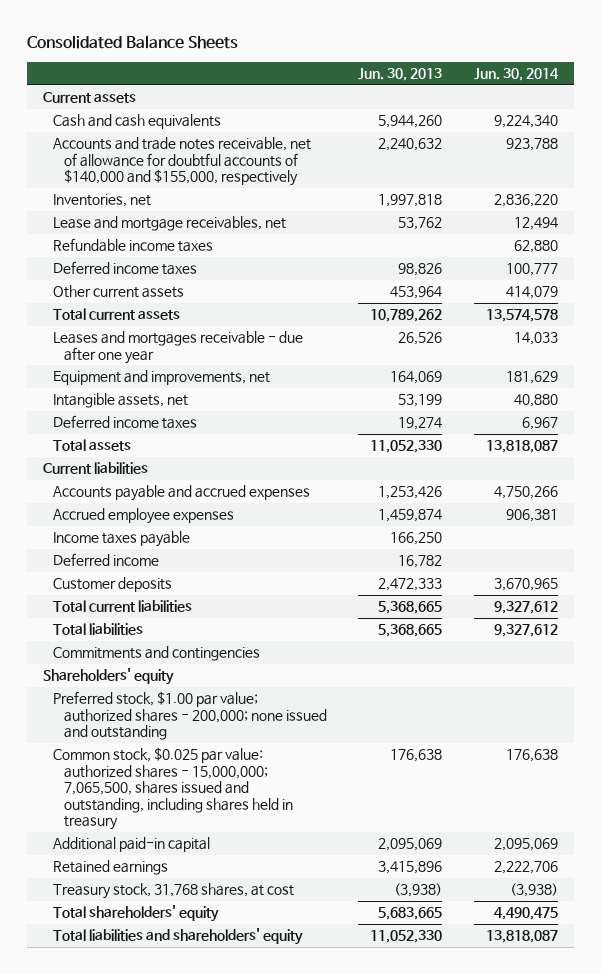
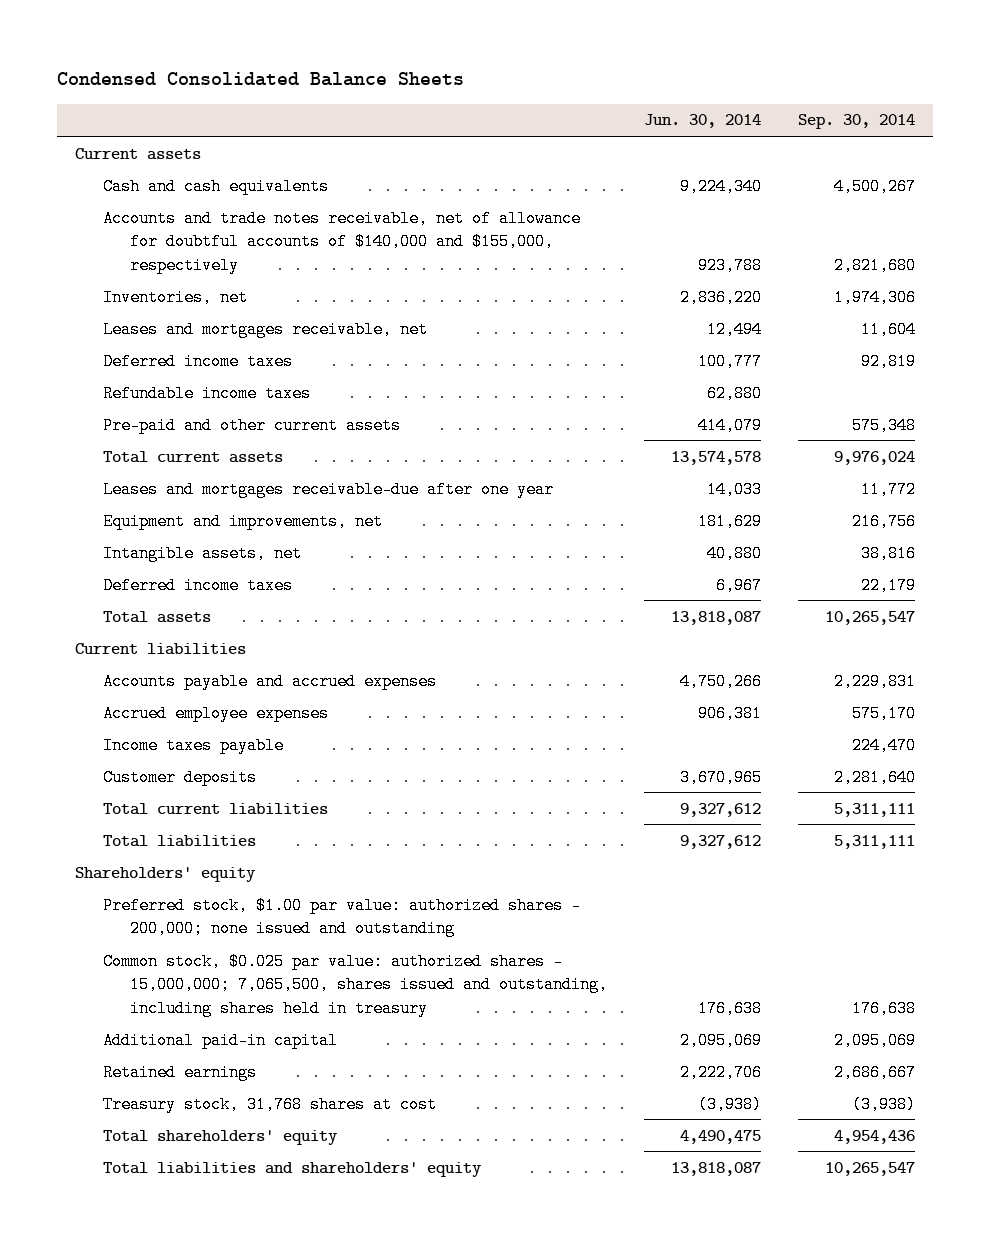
[26,35,238,50] Consolidated Balance Sheets -> [57,72,465,87] Condensed Consolidated Balance Sheets
[358,68,443,82] Jun. 30, 2013 -> none
none -> [797,114,915,130] Sep. 30, 2014
[53,216,287,232] Lease and mortgage receivables, net -> [102,320,428,338] Leases and mortgages receivable, net
[53,238,214,253] Refundable income taxes -> [102,384,311,402] Refundable income taxes
[53,285,185,299] Other current assets -> [102,416,401,434] Pre-paid and other current assets
[53,331,304,364] Leases and mortgages receivable - due after one year -> [102,480,554,498] Leases and mortgages receivable-due after one year
[53,553,160,567] Deferred income -> none
[53,646,261,662] Commitments and contingencies -> none
[53,691,327,741] Preferred stock, $1.00 par value; authorized shares - 200,000; none issued and outstanding -> [102,896,581,938] Preferred stock, $1.00 par value: authorized shares - 200,000; none issued and outstanding
[53,883,295,900] Treasury stock, 31,768 shares, at cost -> [102,1095,437,1113] Treasury stock, 31,768 shares at cost

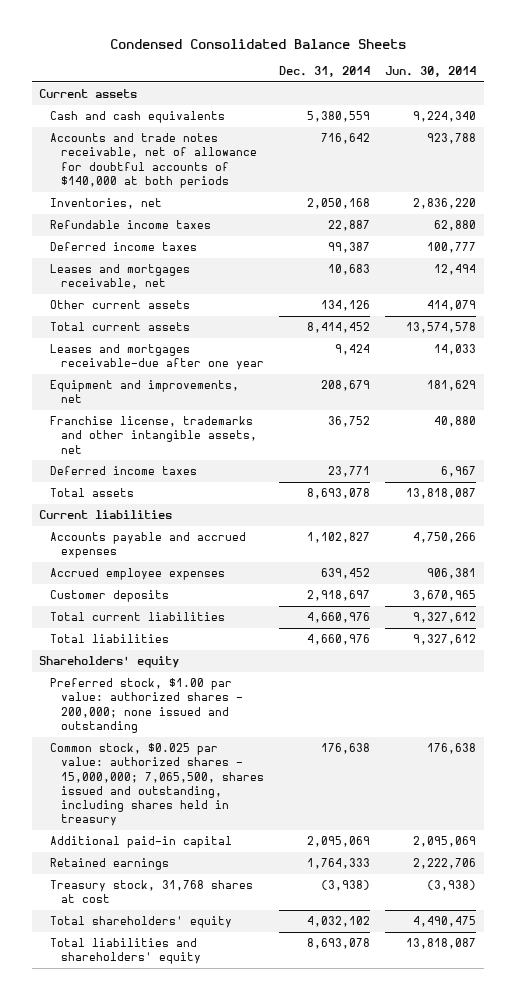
[797,114,915,130] Sep. 30, 2014 -> none
none -> [279,66,371,78] Dec. 31, 2014
[102,209,581,274] Accounts and trade notes receivable, net of allowance for doubtful accounts of $140,000 and $155,000, respectively -> [50,133,257,188] Accounts and trade notes receivable, net of allowance for doubtful accounts of $140,000 at both periods
[102,352,293,370] Deferred income taxes -> [50,242,198,252] Deferred income taxes
[102,320,428,338] Leases and mortgages receivable, net -> [50,264,191,290] Leases and mortgages receivable, net
[102,416,401,434] Pre-paid and other current assets -> [50,300,191,310] Other current assets
[102,544,302,562] Intangible assets, net -> [50,416,257,454] Franchise license, trademarks and other intangible assets, net
[102,736,284,754] Income taxes payable -> none

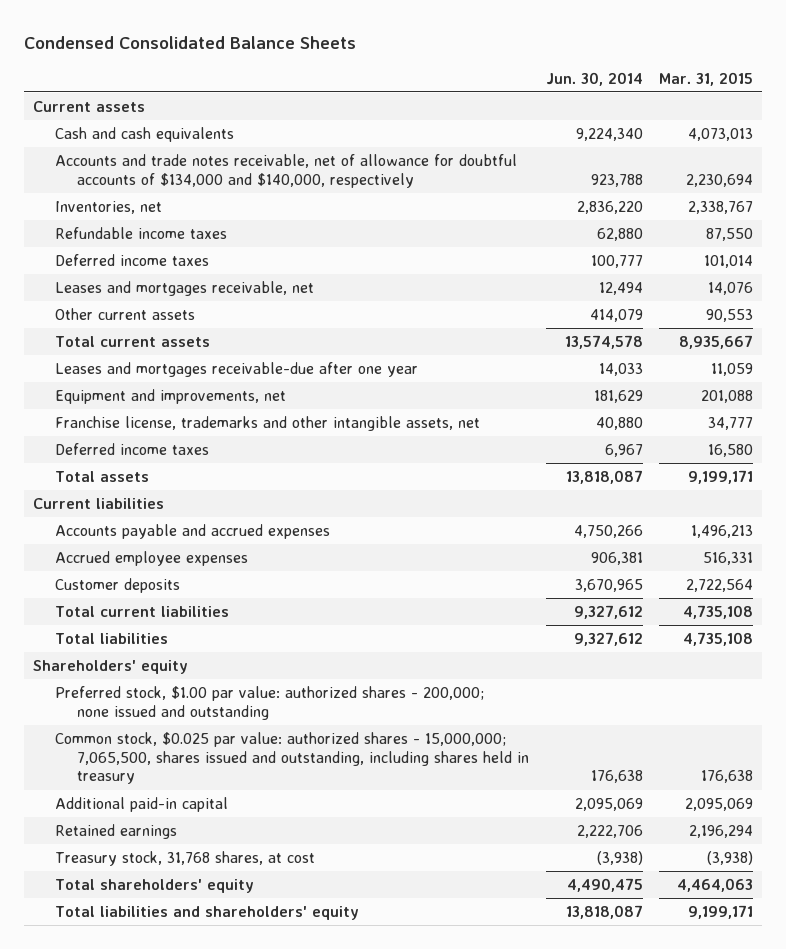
[279,66,371,78] Dec. 31, 2014 -> none
none -> [659,71,754,86] Mar. 31, 2015
[50,133,257,188] Accounts and trade notes receivable, net of allowance for doubtful accounts of $140,000 at both periods -> [54,153,517,188] Accounts and trade notes receivable, net of allowance for doubtful accounts of $134,000 and $140,000, respectively
[50,880,254,904] Treasury stock, 31,768 shares at cost -> [54,850,315,866] Treasury stock, 31,768 shares, at cost

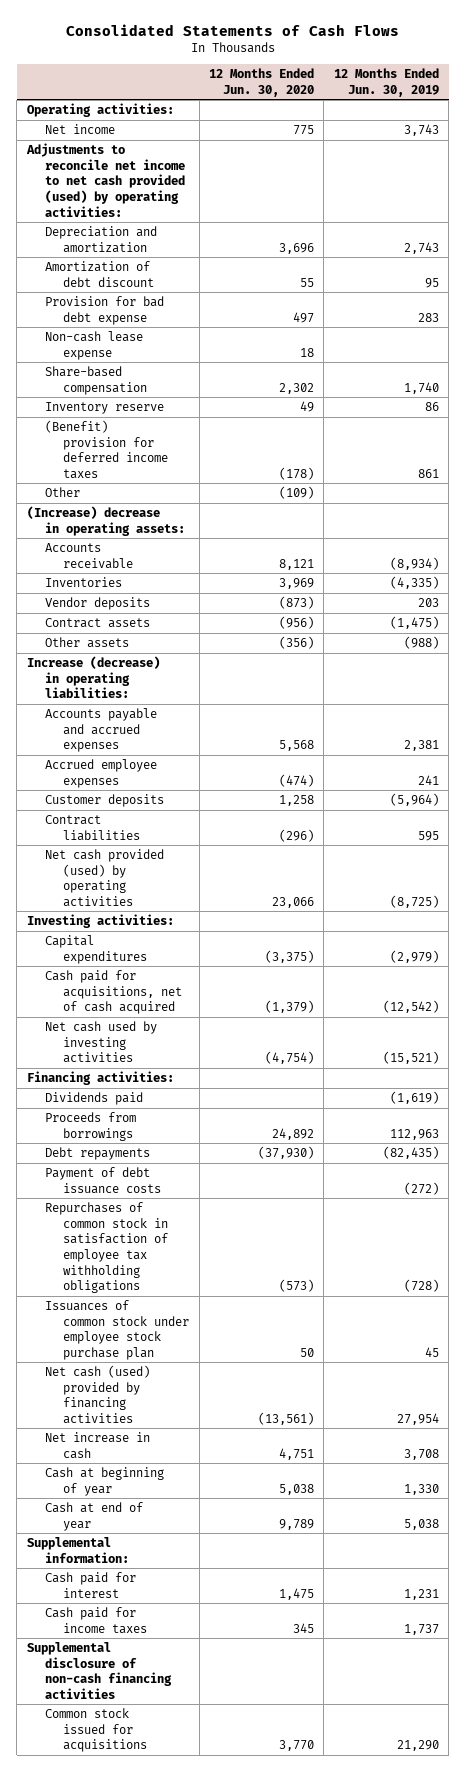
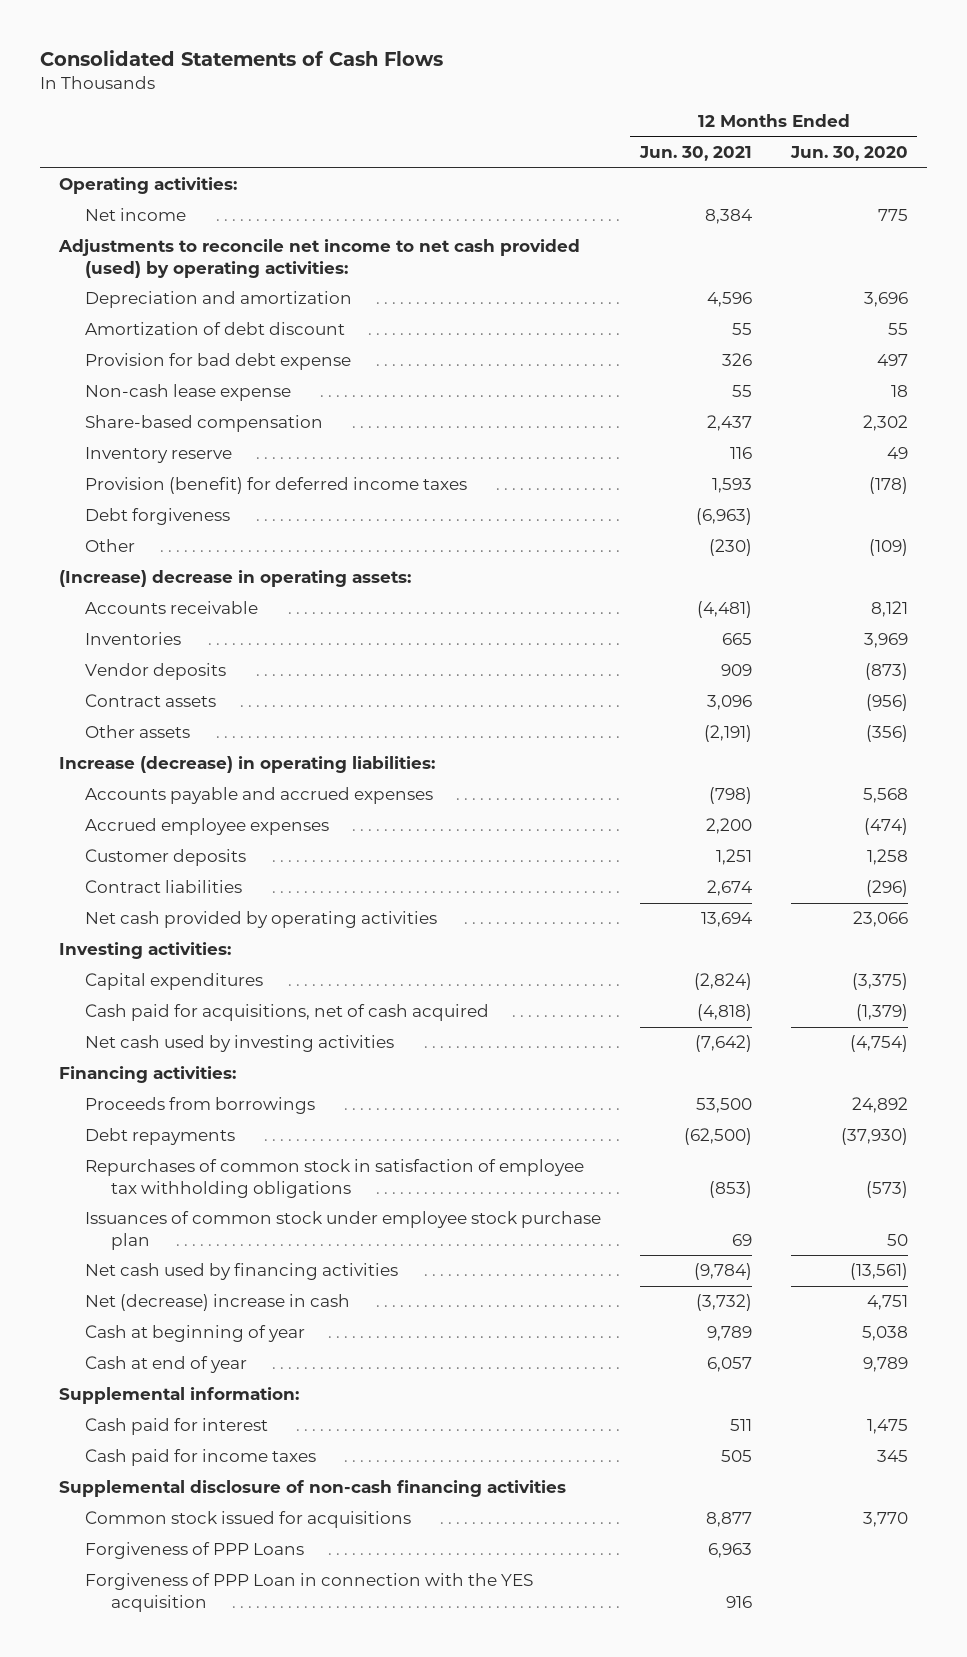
[333,68,439,97] 12 Months Ended Jun. 30, 2019 -> none
none -> [638,146,752,162] Jun. 30, 2021
[45,420,169,479] (Benefit) provision for deferred income taxes -> [85,477,468,495] Provision (benefit) for deferred income taxes
none -> [85,508,231,526] Debt forgiveness
[45,849,165,907] Net cash provided (used) by operating activities -> [85,911,438,929] Net cash provided by operating activities
[45,1092,144,1106] Dividends paid -> none
[45,1167,162,1194] Payment of debt issuance costs -> none
[45,1365,151,1424] Net cash (used) provided by financing activities -> [85,1263,399,1281] Net cash used by financing activities
[45,1432,151,1459] Net increase in cash -> [85,1294,351,1312] Net (decrease) increase in cash
none -> [85,1542,305,1560] Forgiveness of PPP Loans
none -> [85,1573,534,1612] Forgiveness of PPP Loan in connection with the YES acquisition

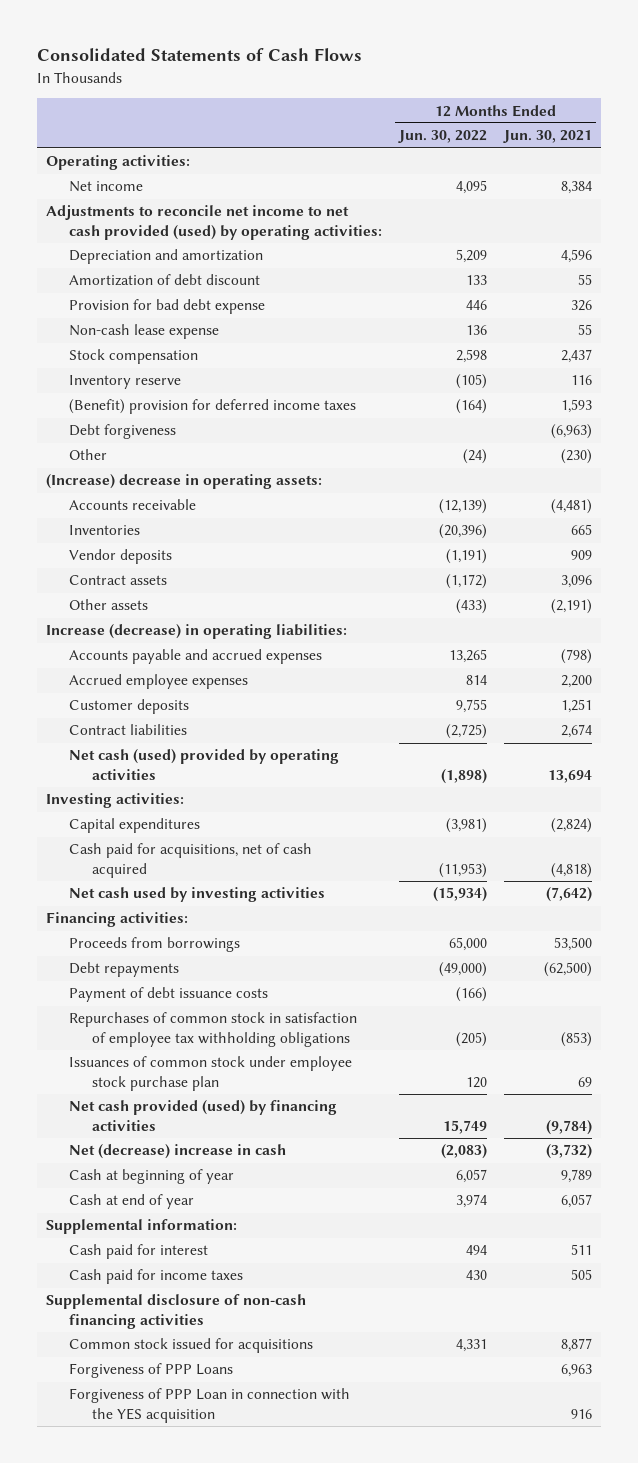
[789,146,908,162] Jun. 30, 2020 -> none
none -> [397,130,487,144] Jun. 30, 2022
[85,415,324,433] Share-based compensation -> [68,349,198,365] Stock compensation
[85,477,468,495] Provision (benefit) for deferred income taxes -> [68,399,356,415] (Benefit) provision for deferred income taxes
[85,911,438,929] Net cash provided by operating activities -> [68,749,339,780] Net cash (used) provided by operating activities
none -> [68,987,268,1003] Payment of debt issuance costs
[85,1263,399,1281] Net cash used by financing activities -> [68,1100,337,1131] Net cash provided (used) by financing activities

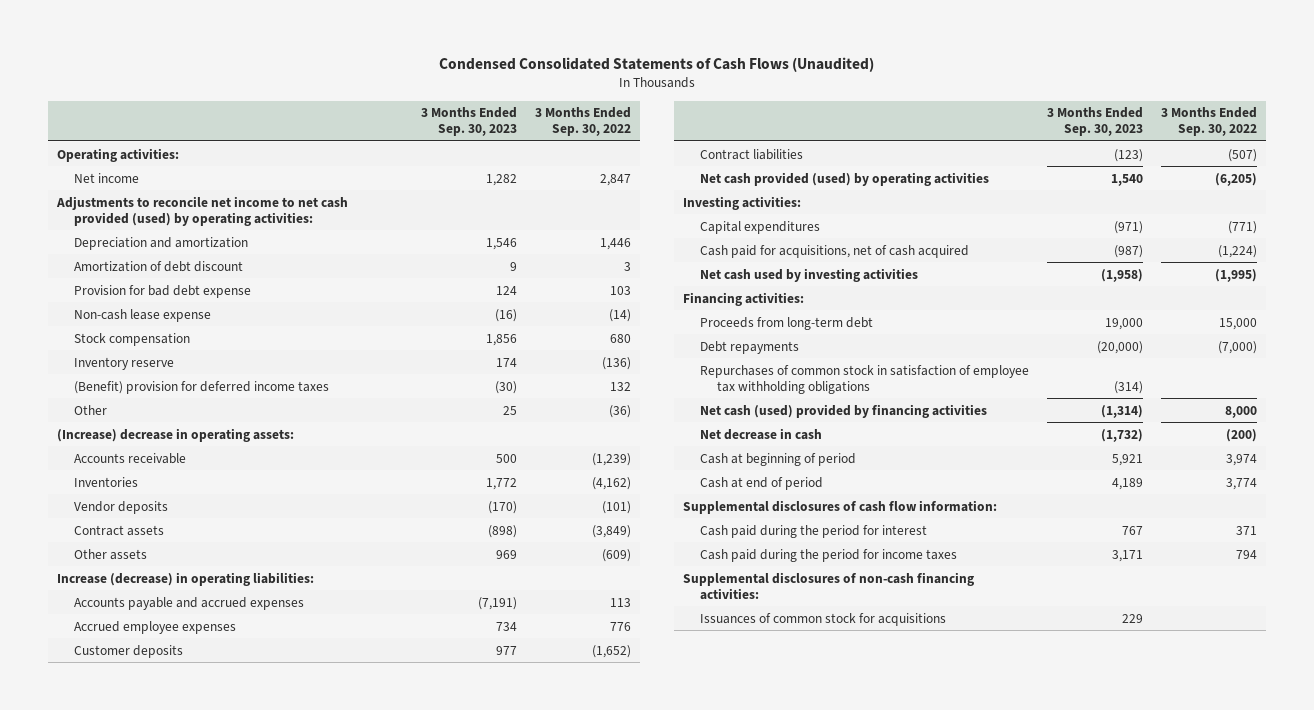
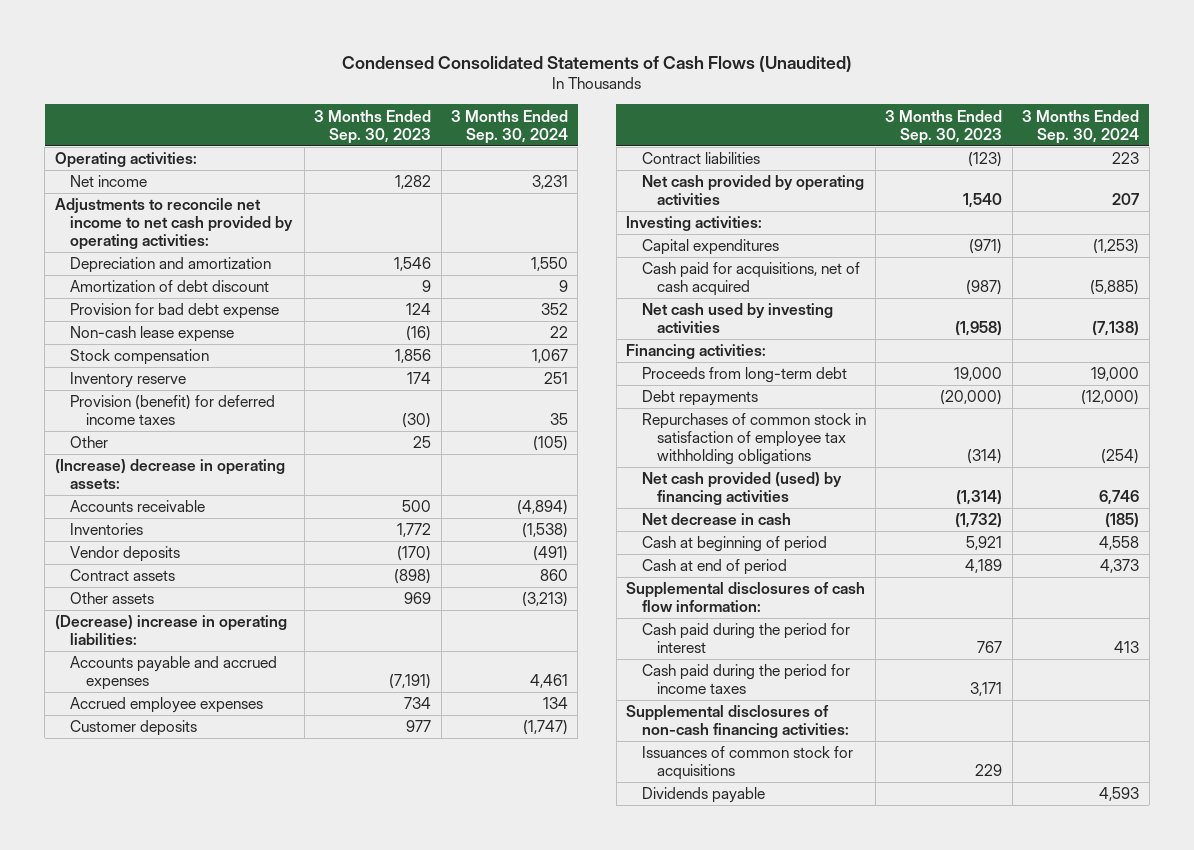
[534,107,631,137] 3 Months Ended Sep. 30, 2022 -> none
none -> [450,109,568,144] 3 Months Ended Sep. 30, 2024
[55,195,348,226] Adjustments to reconcile net income to net cash provided (used) by operating activities: -> [54,198,294,251] Adjustments to reconcile net income to net cash provided by operating activities:
[73,380,329,394] (Benefit) provision for deferred income taxes -> [70,395,276,426] Provision (benefit) for deferred income taxes
[56,571,314,586] Increase (decrease) in operating liabilities: -> [54,615,287,646] (Decrease) increase in operating liabilities:
[700,171,990,186] Net cash provided (used) by operating activities -> [641,175,864,206] Net cash provided by operating activities
[700,403,988,418] Net cash (used) provided by financing activities -> [641,472,842,506] Net cash provided (used) by financing activities
none -> [641,787,765,804] Dividends payable

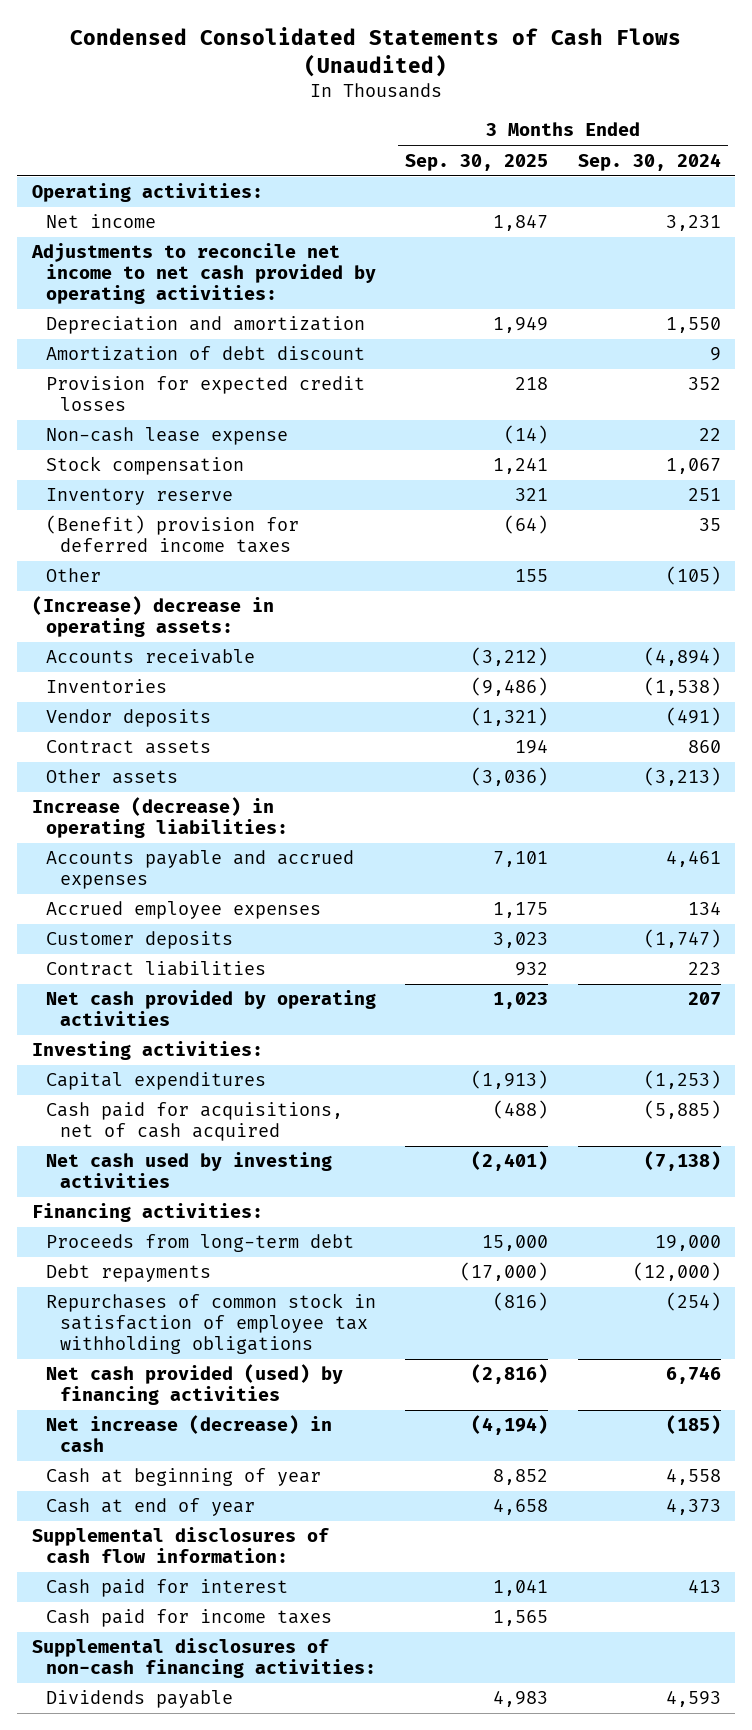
[314,109,432,144] 3 Months Ended Sep. 30, 2023 -> none
none -> [405,153,549,171] Sep. 30, 2025
[70,303,280,320] Provision for bad debt expense -> [46,376,366,412] Provision for expected credit losses
[70,395,276,426] Provision (benefit) for deferred income taxes -> [46,515,300,554] (Benefit) provision for deferred income taxes
[54,615,287,646] (Decrease) increase in operating liabilities: -> [31,797,289,839] Increase (decrease) in operating liabilities:
[641,513,791,526] Net decrease in cash -> [46,1415,333,1453] Net increase (decrease) in cash
[641,536,827,553] Cash at beginning of period -> [46,1468,322,1487] Cash at beginning of year
[641,559,787,576] Cash at end of period -> [46,1498,256,1517] Cash at end of year
[641,623,850,654] Cash paid during the period for interest -> [46,1579,289,1598] Cash paid for interest
[641,664,850,695] Cash paid during the period for income taxes -> [46,1609,333,1628] Cash paid for income taxes
[641,746,853,781] Issuances of common stock for acquisitions -> none

